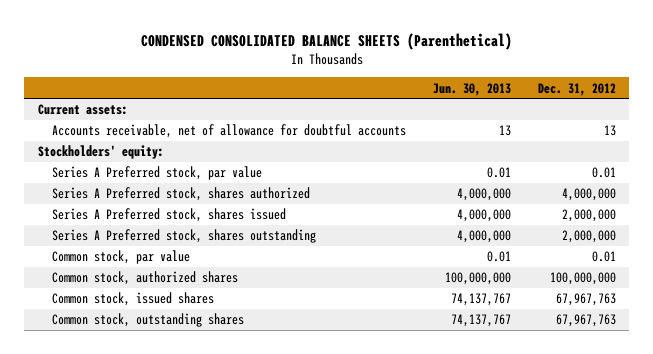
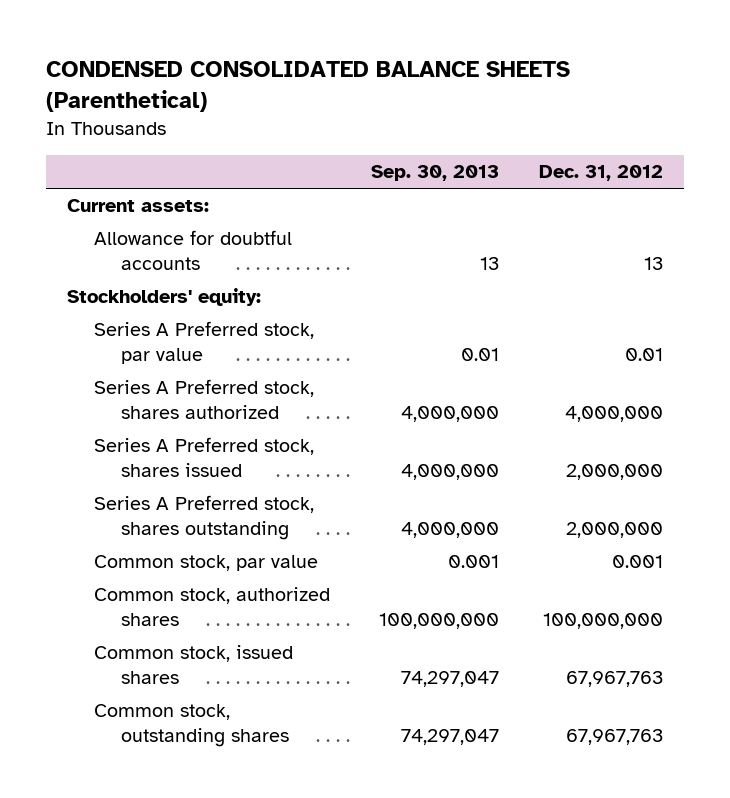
[432,82,511,96] Jun. 30, 2013 -> none
none -> [370,165,499,182] Sep. 30, 2013
[52,124,407,139] Accounts receivable, net of allowance for doubtful accounts -> [93,230,292,270] Allowance for doubtful accounts
[591,251,616,263] 0.01 -> [612,555,664,569] 0.001

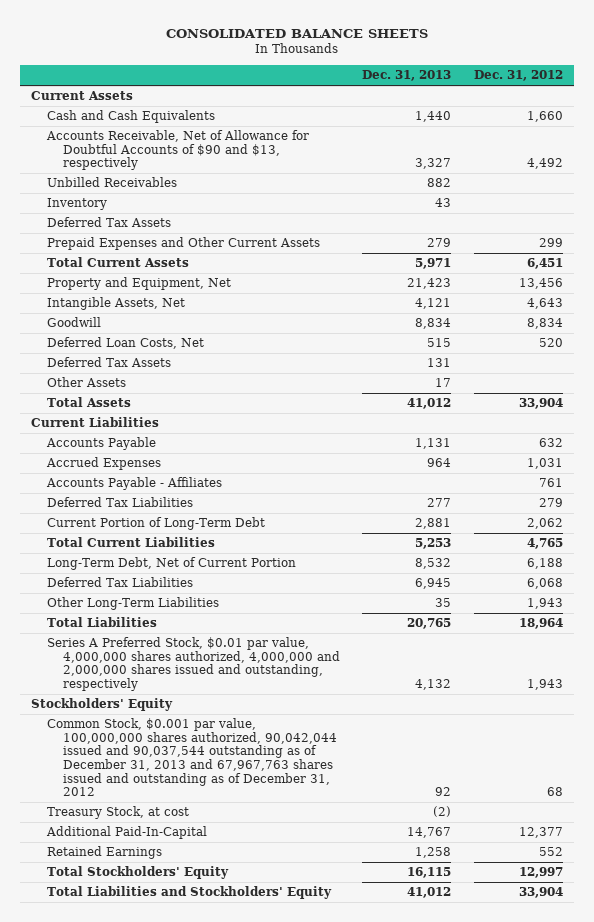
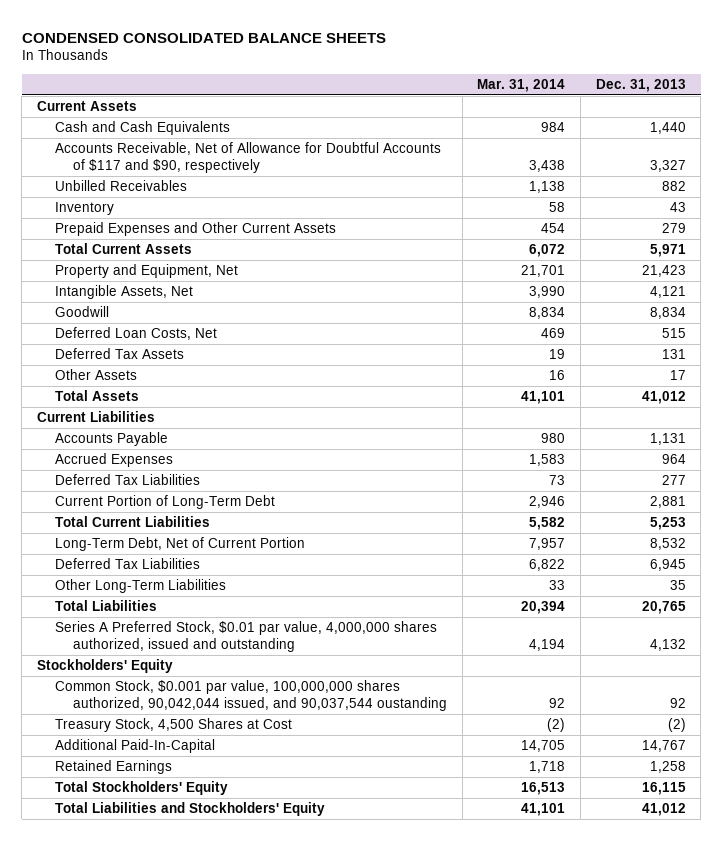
[166,28,429,38] CONSOLIDATED BALANCE SHEETS -> [21,32,386,43] CONDENSED CONSOLIDATED BALANCE SHEETS
[474,70,564,82] Dec. 31, 2012 -> none
none -> [477,78,566,92] Mar. 31, 2014
[46,130,310,171] Accounts Receivable, Net of Allowance for Doubtful Accounts of $90 and $13, respectively -> [55,142,442,174] Accounts Receivable, Net of Allowance for Doubtful Accounts of $117 and $90, respectively
[47,217,172,228] Deferred Tax Assets -> none
[46,477,223,491] Accounts Payable - Affiliates -> none
[47,637,340,692] Series A Preferred Stock, $0.01 par value, 4,000,000 shares authorized, 4,000,000 and 2,000,000 shares issued and outstanding, respectively -> [55,621,438,653] Series A Preferred Stock, $0.01 par value, 4,000,000 shares authorized, issued and outstanding
[47,718,337,797] Common Stock, $0.001 par value, 100,000,000 shares authorized, 90,042,044 issued and 90,037,544 outstanding as of December 31, 2013 and 67,967,763 shares issued and outstanding as of December 31, 2012 -> [55,680,448,712] Common Stock, $0.001 par value, 100,000,000 shares authorized, 90,042,044 issued, and 90,037,544 oustanding
[47,806,190,820] Treasury Stock, at cost -> [55,718,293,733] Treasury Stock, 4,500 Shares at Cost

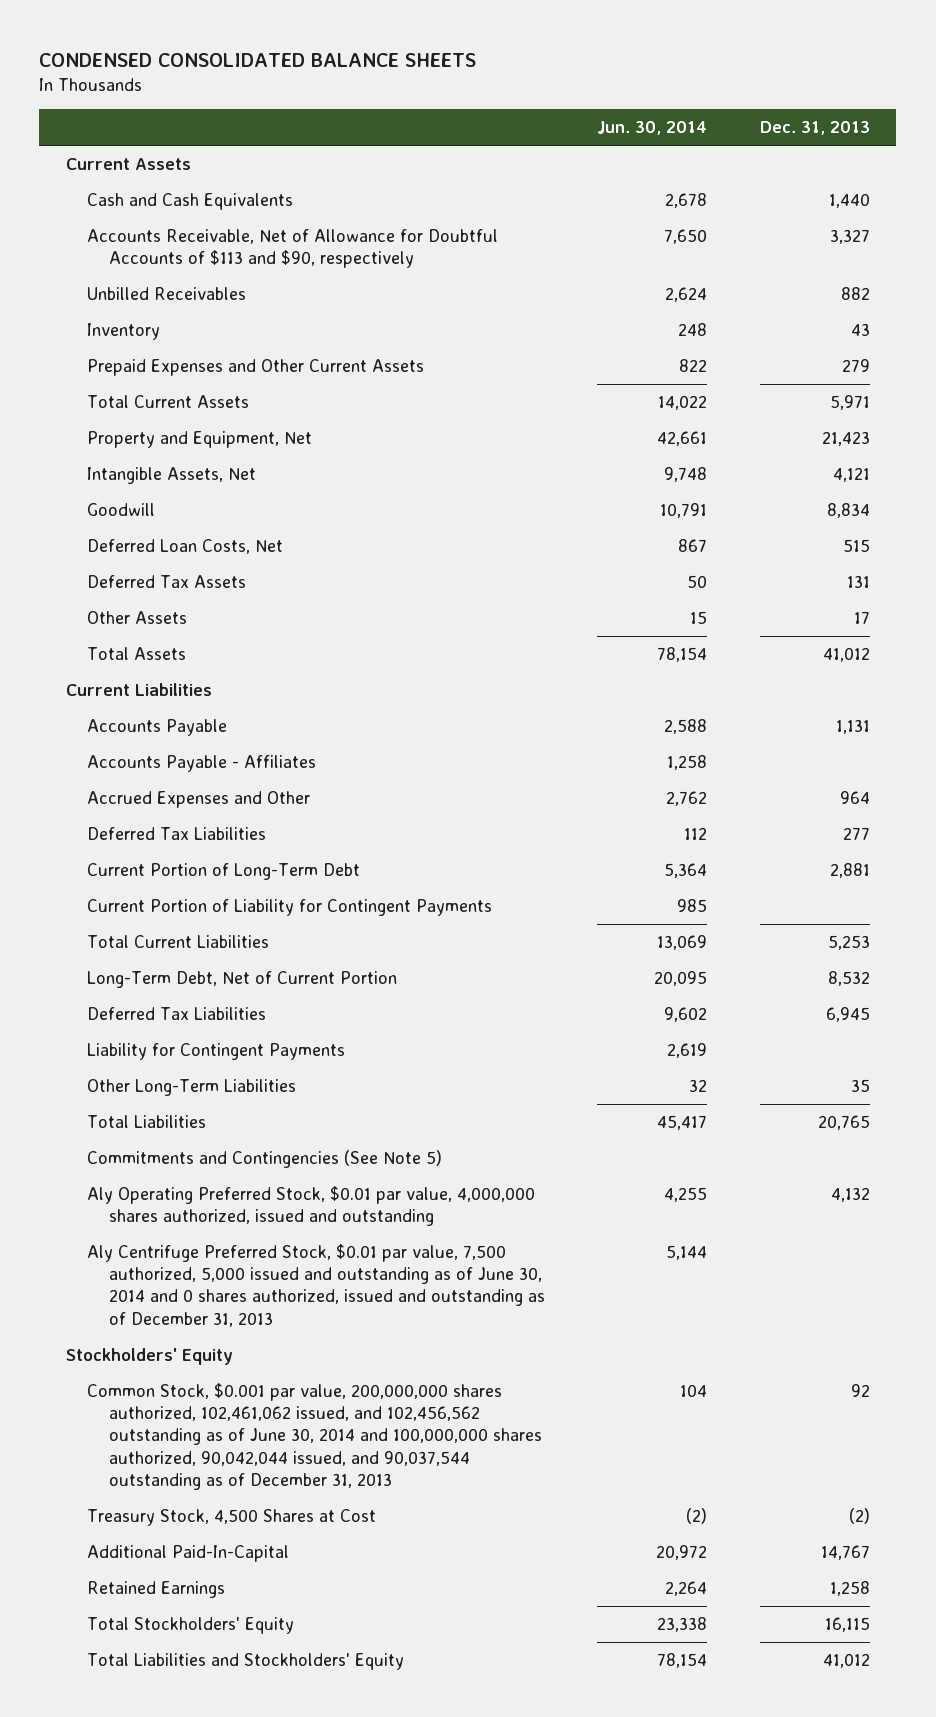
[477,78,566,92] Mar. 31, 2014 -> none
none -> [597,121,708,136] Jun. 30, 2014
[55,142,442,174] Accounts Receivable, Net of Allowance for Doubtful Accounts of $117 and $90, respectively -> [87,229,499,269] Accounts Receivable, Net of Allowance for Doubtful Accounts of $113 and $90, respectively
none -> [87,755,317,773] Accounts Payable - Affiliates
[55,453,174,468] Accrued Expenses -> [87,791,311,809] Accrued Expenses and Other
none -> [87,899,493,917] Current Portion of Liability for Contingent Payments
none -> [87,1043,346,1061] Liability for Contingent Payments
none -> [87,1150,443,1169] Commitments and Contingencies (See Note 5)
[55,621,438,653] Series A Preferred Stock, $0.01 par value, 4,000,000 shares authorized, issued and outstanding -> [87,1186,536,1227] Aly Operating Preferred Stock, $0.01 par value, 4,000,000 shares authorized, issued and outstanding
none -> [87,1244,545,1327] Aly Centrifuge Preferred Stock, $0.01 par value, 7,500 authorized, 5,000 issued and outstanding as of June 30, 2014 and 0 shares authorized, issued and outstanding as of December 31, 2013
[55,680,448,712] Common Stock, $0.001 par value, 100,000,000 shares authorized, 90,042,044 issued, and 90,037,544 oustanding -> [87,1383,542,1490] Common Stock, $0.001 par value, 200,000,000 shares authorized, 102,461,062 issued, and 102,456,562 outstanding as of June 30, 2014 and 100,000,000 shares authorized, 90,042,044 issued, and 90,037,544 outstanding as of December 31, 2013

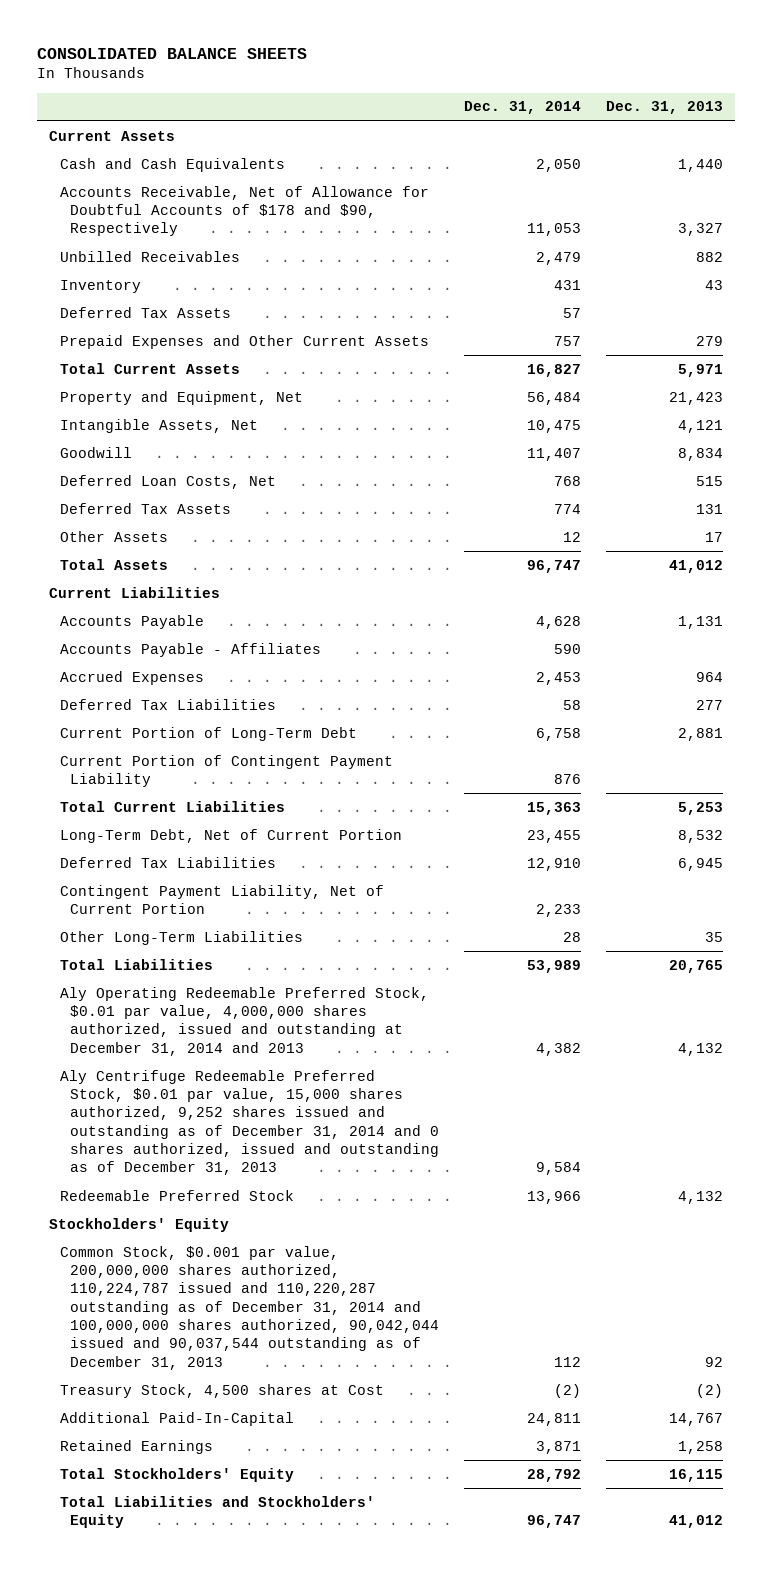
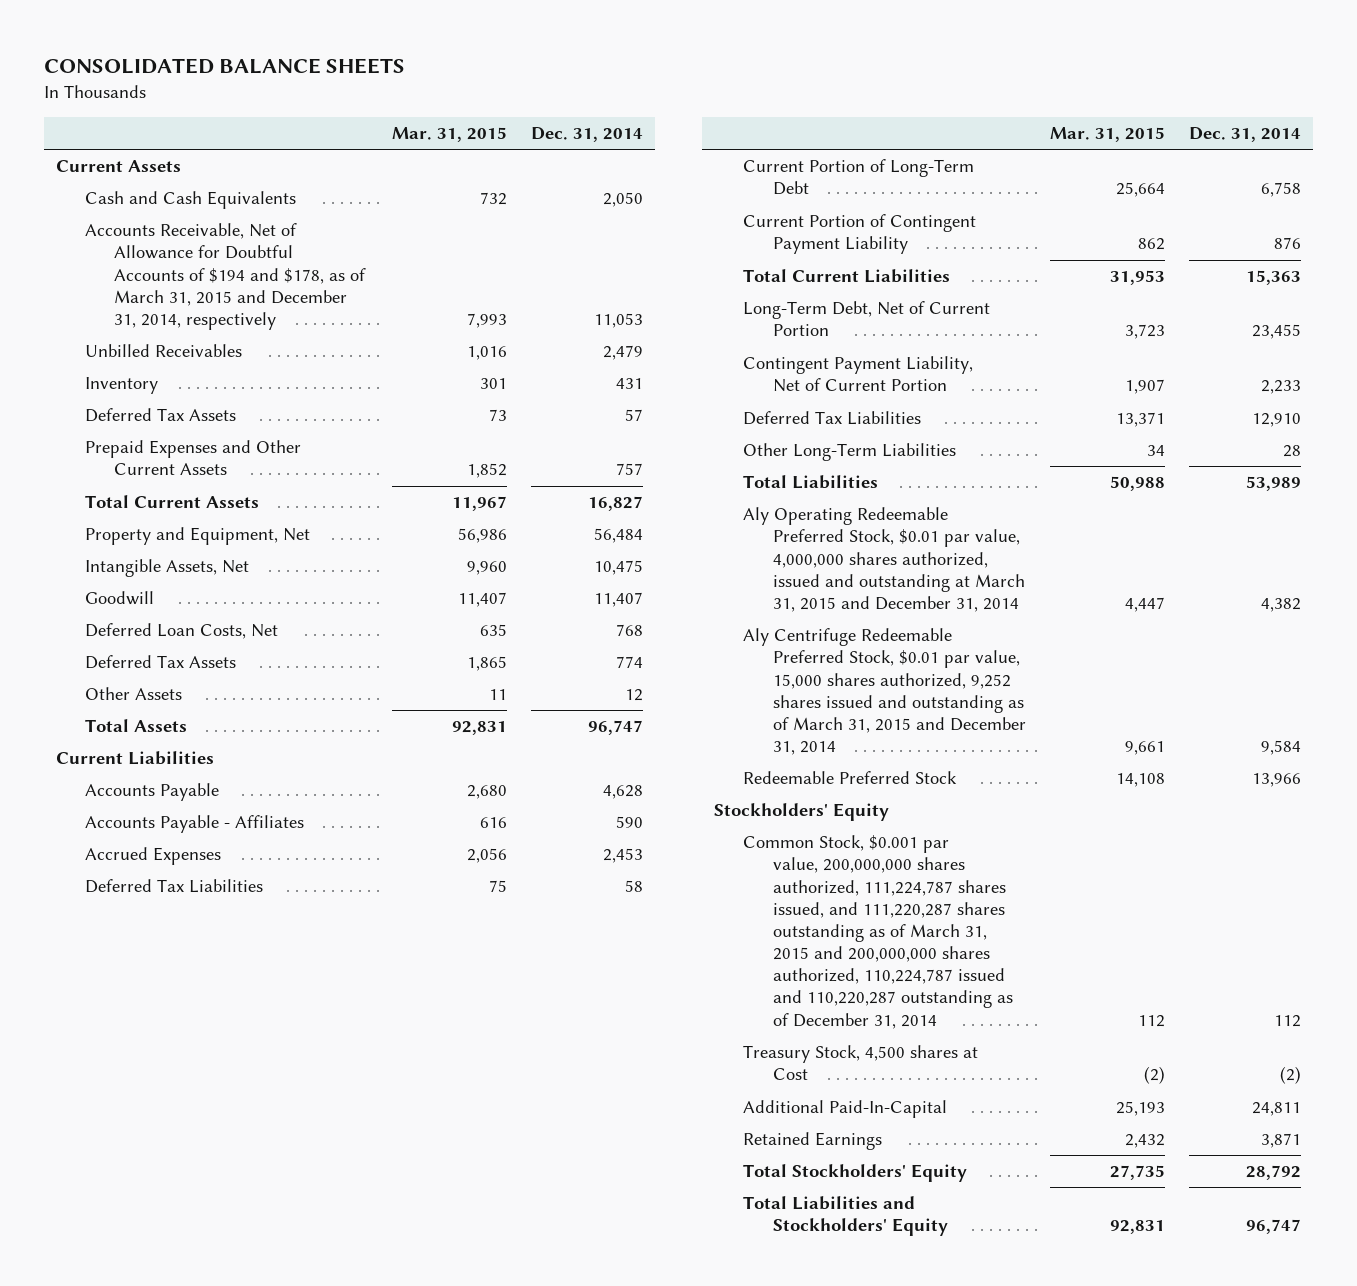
[605,101,723,115] Dec. 31, 2013 -> none
none -> [391,126,507,142] Mar. 31, 2015
[59,185,429,237] Accounts Receivable, Net of Allowance for Doubtful Accounts of $178 and $90, Respectively -> [85,223,367,330] Accounts Receivable, Net of Allowance for Doubtful Accounts of $194 and $178, as of March 31, 2015 and December 31, 2014, respectively
[59,856,276,868] Deferred Tax Liabilities -> [743,411,922,426] Deferred Tax Liabilities
[59,986,429,1056] Aly Operating Redeemable Preferred Stock, $0.01 par value, 4,000,000 shares authorized, issued and outstanding at December 31, 2014 and 2013 -> [743,507,1025,612] Aly Operating Redeemable Preferred Stock, $0.01 par value, 4,000,000 shares authorized, issued and outstanding at March 31, 2015 and December 31, 2014
[59,1069,440,1176] Aly Centrifuge Redeemable Preferred Stock, $0.01 par value, 15,000 shares authorized, 9,252 shares issued and outstanding as of December 31, 2014 and 0 shares authorized, issued and outstanding as of December 31, 2013 -> [743,628,1026,756] Aly Centrifuge Redeemable Preferred Stock, $0.01 par value, 15,000 shares authorized, 9,252 shares issued and outstanding as of March 31, 2015 and December 31, 2014
[59,1245,440,1370] Common Stock, $0.001 par value, 200,000,000 shares authorized, 110,224,787 issued and 110,220,287 outstanding as of December 31, 2014 and 100,000,000 shares authorized, 90,042,044 issued and 90,037,544 outstanding as of December 31, 2013 -> [743,835,1013,1029] Common Stock, $0.001 par value, 200,000,000 shares authorized, 111,224,787 shares issued, and 111,220,287 shares outstanding as of March 31, 2015 and 200,000,000 shares authorized, 110,224,787 issued and 110,220,287 outstanding as of December 31, 2014

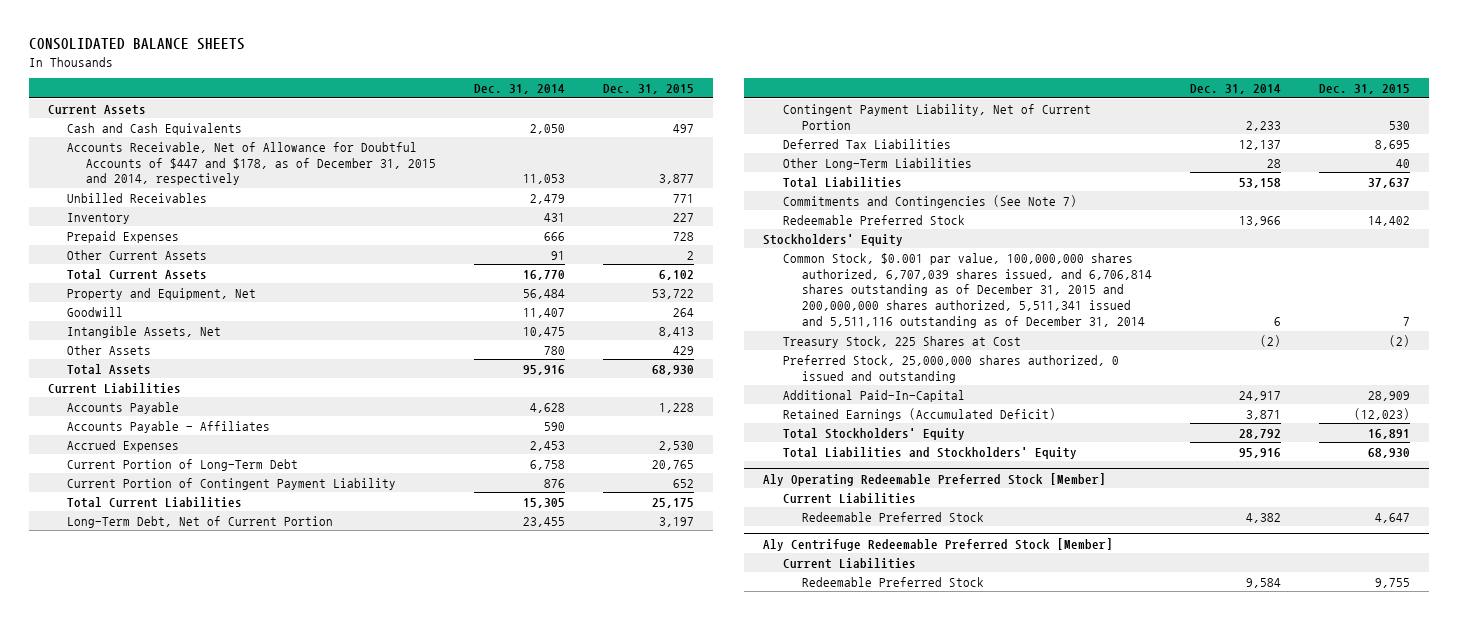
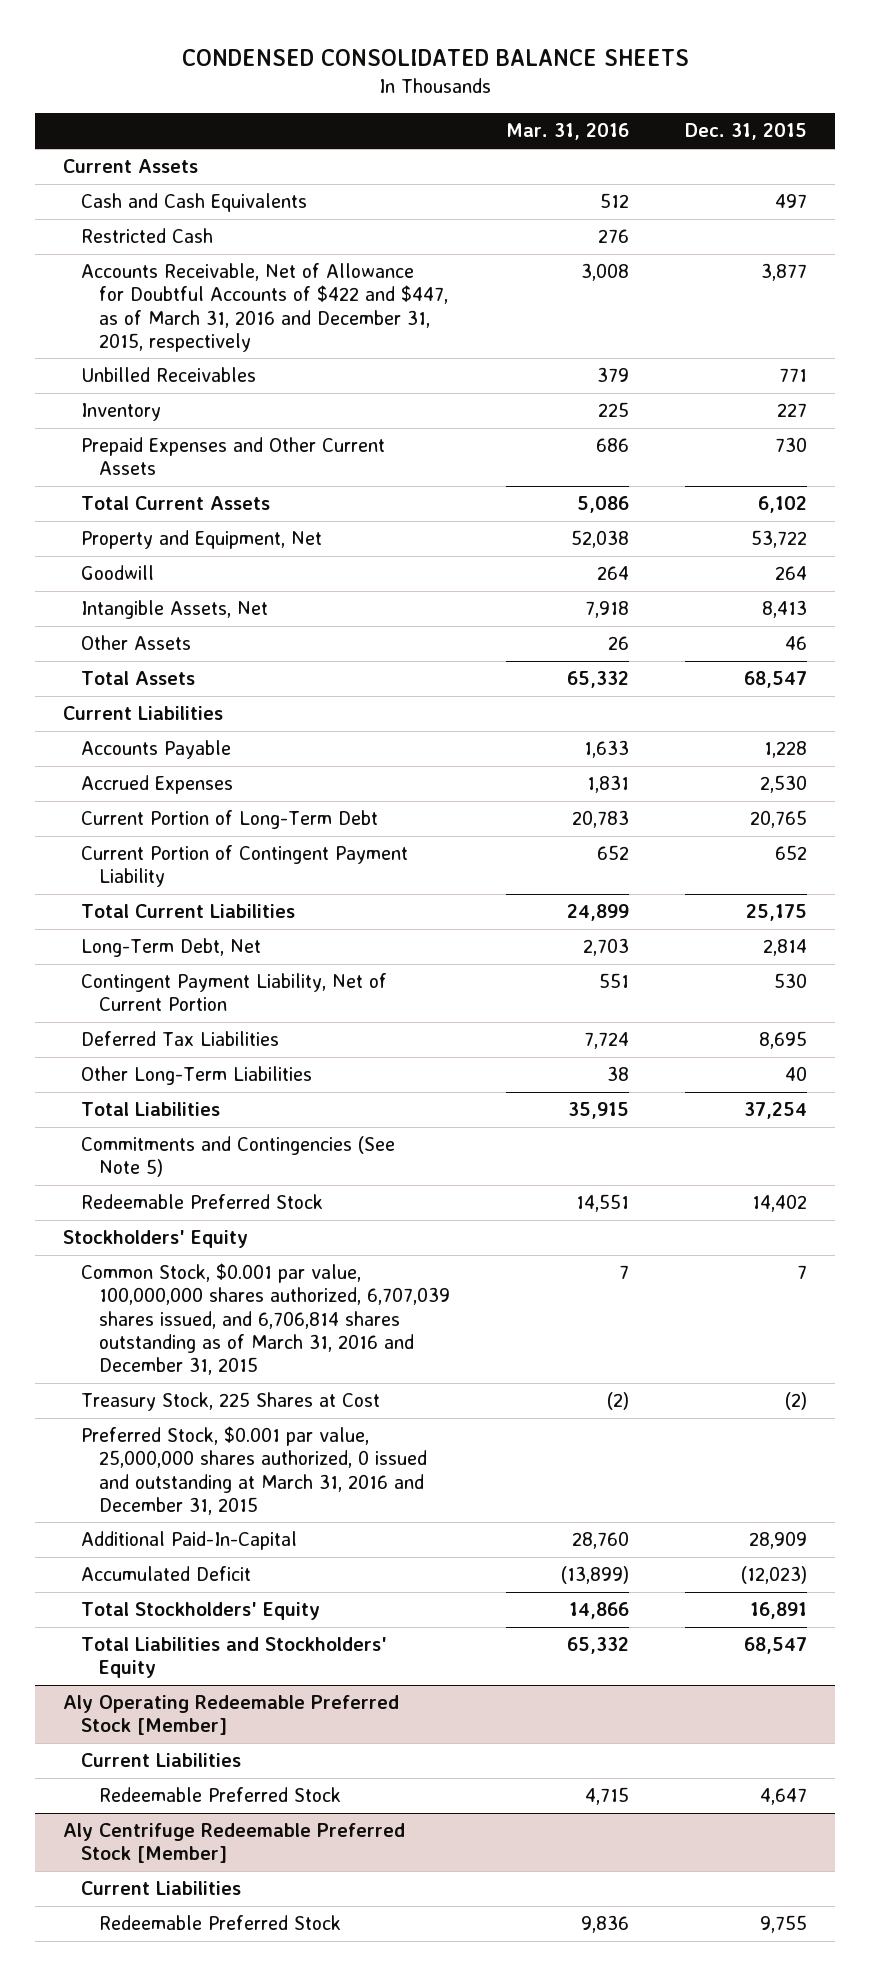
[28,38,245,51] CONSOLIDATED BALANCE SHEETS -> [182,49,690,67] CONDENSED CONSOLIDATED BALANCE SHEETS
[474,83,566,94] Dec. 31, 2014 -> none
none -> [506,123,630,141] Mar. 31, 2016
none -> [81,228,214,244] Restricted Cash
[67,141,437,186] Accounts Receivable, Net of Allowance for Doubtful Accounts of $447 and $178, as of December 31, 2015 and 2014, respectively -> [81,263,448,352] Accounts Receivable, Net of Allowance for Doubtful Accounts of $422 and $447, as of March 31, 2016 and December 31, 2015, respectively
[67,249,208,260] Other Current Assets -> none
[67,230,180,243] Prepaid Expenses -> [81,437,386,476] Prepaid Expenses and Other Current Assets
[672,231,694,241] 728 -> [775,437,808,453] 730
[672,345,694,355] 429 -> [785,636,808,651] 46
[651,364,694,375] 68,930 -> [744,671,808,689] 68,547
[67,420,271,433] Accounts Payable - Affiliates -> none
[67,515,334,528] Long-Term Debt, Net of Current Portion -> [81,938,262,958] Long-Term Debt, Net
[658,516,694,527] 3,197 -> [763,939,808,957] 2,814
[1367,177,1410,188] 37,637 -> [744,1102,808,1120] 37,254
[782,194,1077,208] Commitments and Contingencies (See Note 7) -> [81,1136,396,1178] Commitments and Contingencies (See Note 5)
[782,252,1152,328] Common Stock, $0.001 par value, 100,000,000 shares authorized, 6,707,039 shares issued, and 6,706,814 shares outstanding as of December 31, 2015 and 200,000,000 shares authorized, 5,511,341 issued and 5,511,116 outstanding as of December 31, 2014 -> [81,1263,450,1376] Common Stock, $0.001 par value, 100,000,000 shares authorized, 6,707,039 shares issued, and 6,706,814 shares outstanding as of March 31, 2016 and December 31, 2015
[782,354,1119,383] Preferred Stock, 25,000,000 shares authorized, 0 issued and outstanding -> [81,1426,427,1515] Preferred Stock, $0.001 par value, 25,000,000 shares authorized, 0 issued and outstanding at March 31, 2016 and December 31, 2015
[782,407,1056,421] Retained Earnings (Accumulated Deficit) -> [81,1566,252,1582] Accumulated Deficit
[1367,447,1410,458] 68,930 -> [744,1637,808,1655] 68,547

